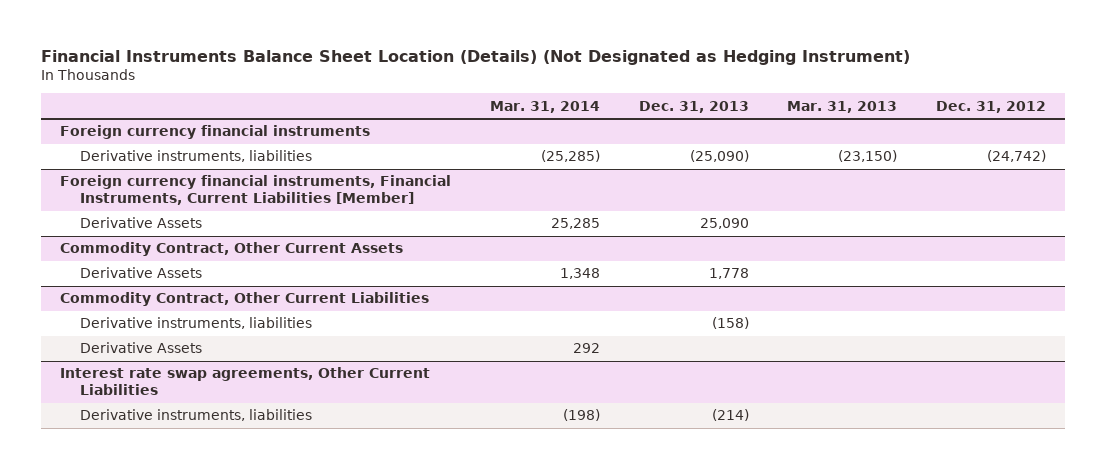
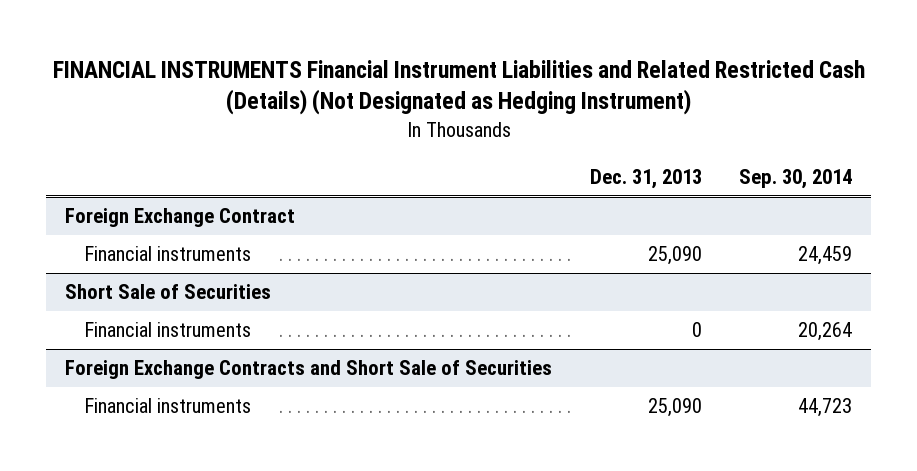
[40,49,910,65] Financial Instruments Balance Sheet Location (Details) (Not Designated as Hedging Instrument) -> [52,59,865,116] FINANCIAL INSTRUMENTS Financial Instrument Liabilities and Related Restricted Cash (Details) (Not Designated as Hedging Instrument)
[489,100,600,113] Mar. 31, 2014 -> none
[787,100,898,113] Mar. 31, 2013 -> none
[936,100,1047,113] Dec. 31, 2012 -> none
none -> [739,168,853,189] Sep. 30, 2014
[59,125,370,140] Foreign currency financial instruments -> none
[59,175,451,206] Foreign currency financial instruments, Financial Instruments, Current Liabilities [Member] -> none
[80,217,203,229] Derivative Assets -> none
[59,242,403,257] Commodity Contract, Other Current Assets -> none
[80,267,203,279] Derivative Assets -> none
[59,292,429,307] Commodity Contract, Other Current Liabilities -> none
[80,342,203,354] Derivative Assets -> none
[59,367,430,396] Interest rate swap agreements, Other Current Liabilities -> none
none -> [64,208,295,228] Foreign Exchange Contract
[80,150,313,163] Derivative instruments, liabilities -> [83,246,251,262] Financial instruments
[689,150,749,163] (25,090) -> [647,246,702,266] 25,090
none -> [64,284,271,300] Short Sale of Securities
[80,317,313,330] Derivative instruments, liabilities -> [83,322,251,338] Financial instruments
[711,317,749,330] (158) -> [691,322,702,338] 0
none -> [64,360,552,380] Foreign Exchange Contracts and Short Sale of Securities
[80,409,313,422] Derivative instruments, liabilities -> [83,398,251,414] Financial instruments
[711,409,749,422] (214) -> [647,398,702,418] 25,090

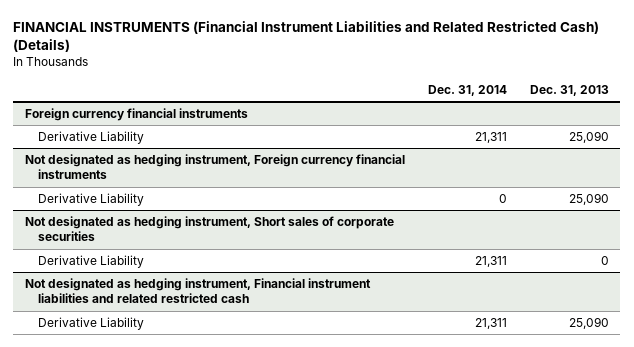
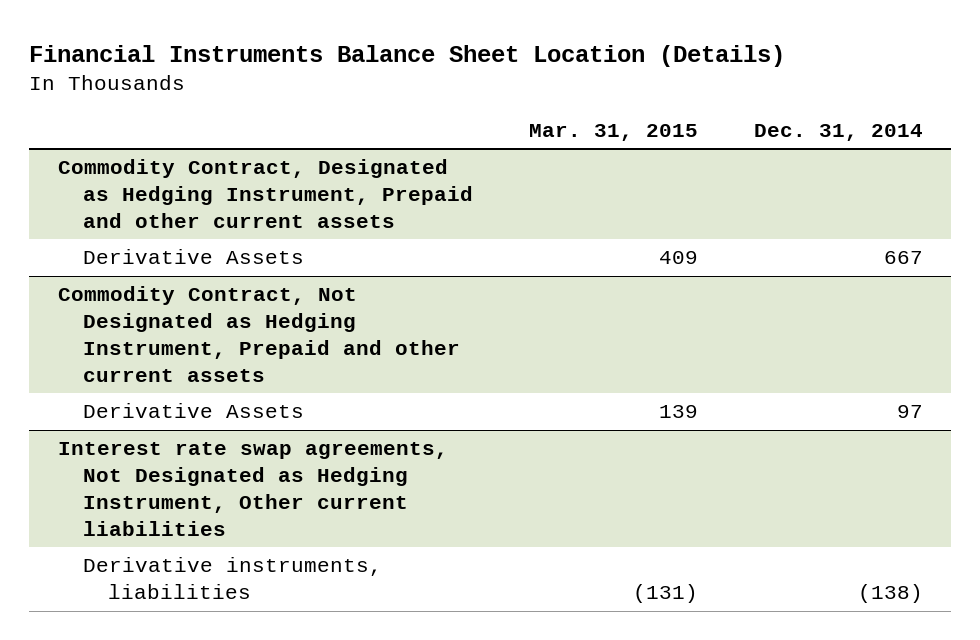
[13,20,600,53] FINANCIAL INSTRUMENTS (Financial Instrument Liabilities and Related Restricted Cash) (Details) -> [29,44,786,67] Financial Instruments Balance Sheet Location (Details)
[529,85,609,97] Dec. 31, 2013 -> none
none -> [528,123,698,141] Mar. 31, 2015
[24,108,248,122] Foreign currency financial instruments -> none
[24,154,405,180] Not designated as hedging instrument, Foreign currency financial instruments -> none
[37,193,144,207] Derivative Liability -> none
[24,216,394,242] Not designated as hedging instrument, Short sales of corporate securities -> none
[37,255,144,269] Derivative Liability -> none
[24,278,371,304] Not designated as hedging instrument, Financial instrument liabilities and related restricted cash -> none
[37,317,144,331] Derivative Liability -> none
none -> [57,159,473,228] Commodity Contract, Designated as Hedging Instrument, Prepaid and other current assets
none -> [82,249,304,265] Derivative Assets
none -> [57,286,460,382] Commodity Contract, Not Designated as Hedging Instrument, Prepaid and other current assets
none -> [82,403,304,419] Derivative Assets
none -> [57,442,448,536] Interest rate swap agreements, Not Designated as Hedging Instrument, Other current liabilities
[37,131,144,145] Derivative Liability -> [82,557,382,600] Derivative instruments, liabilities
[474,132,507,144] 21,311 -> [857,584,923,604] (138)

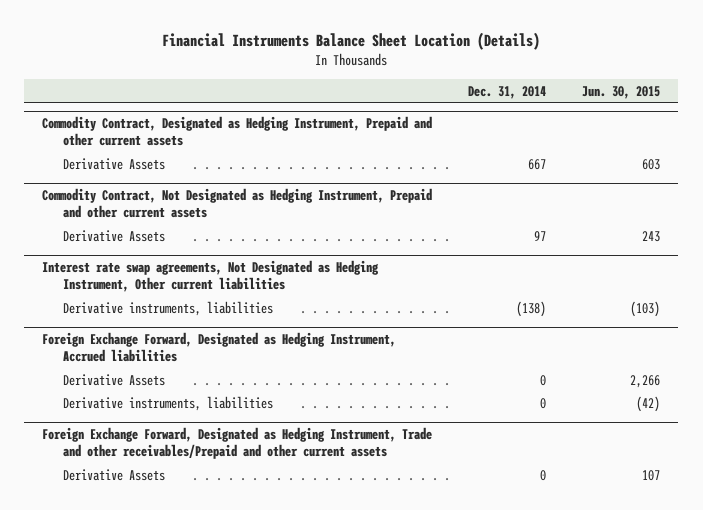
[528,123,698,141] Mar. 31, 2015 -> none
none -> [582,85,661,99] Jun. 30, 2015
none -> [42,331,397,362] Foreign Exchange Forward, Designated as Hedging Instrument, Accrued liabilities
none -> [62,373,165,386] Derivative Assets
none -> [62,395,273,411] Derivative instruments, liabilities
none -> [42,426,433,459] Foreign Exchange Forward, Designated as Hedging Instrument, Trade and other receivables/Prepaid and other current assets
none -> [62,468,165,481] Derivative Assets

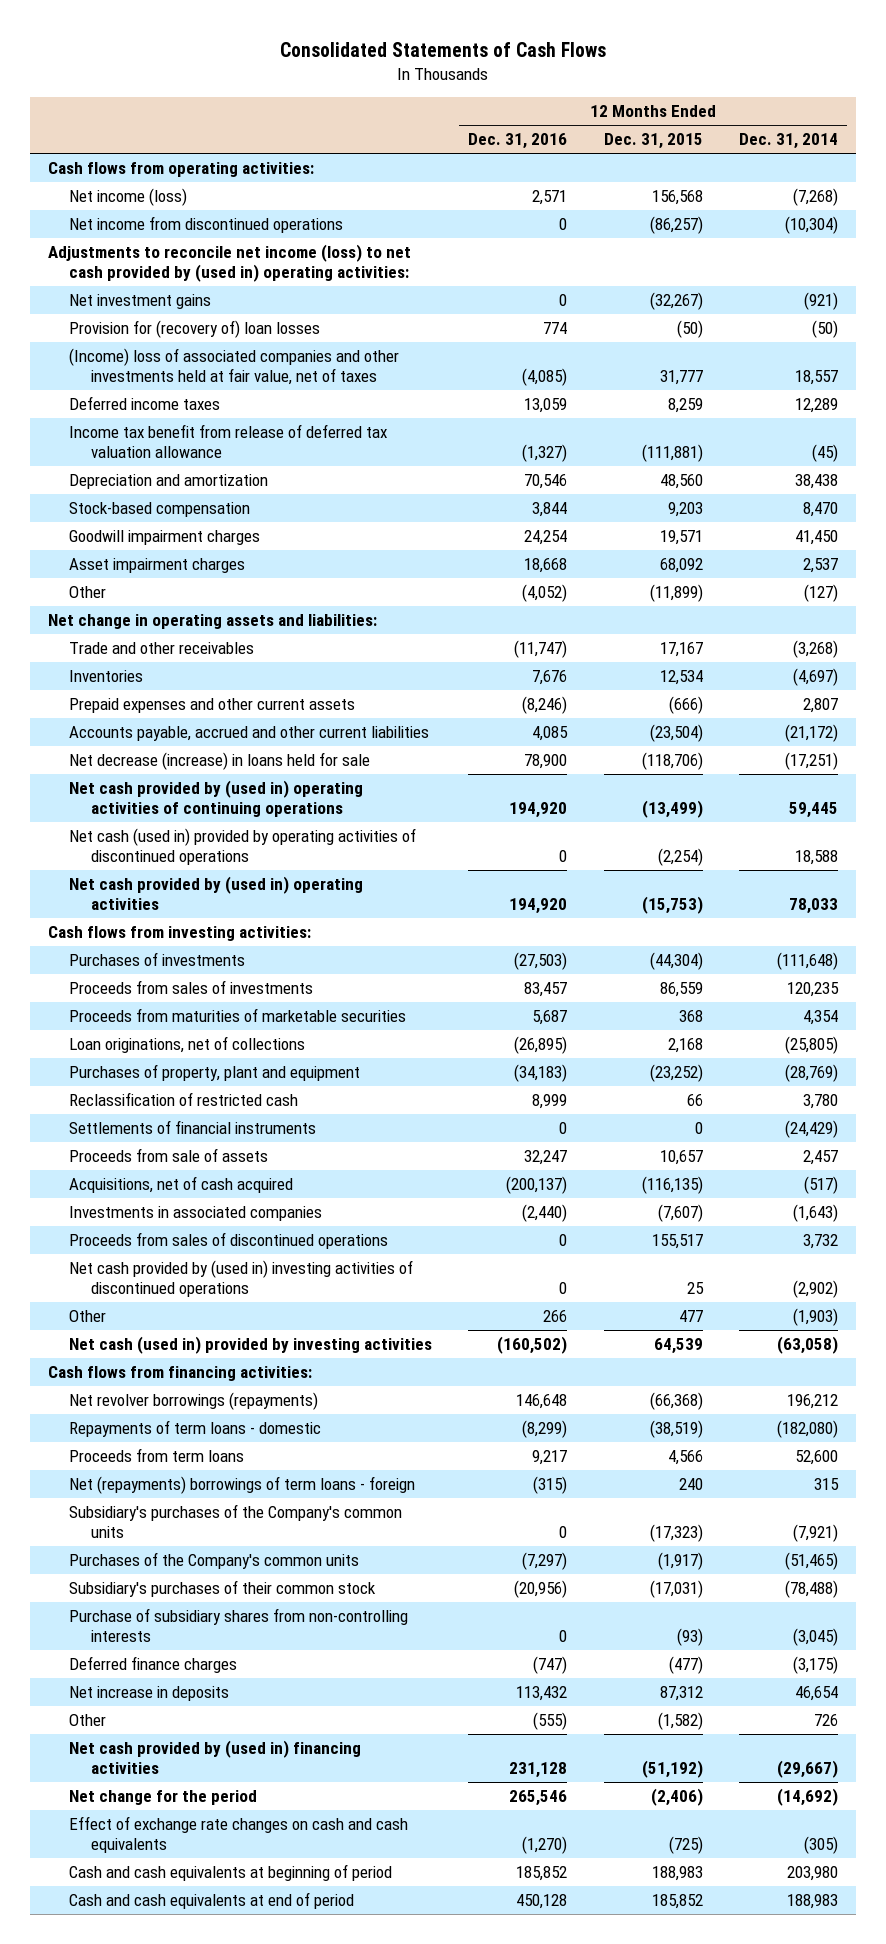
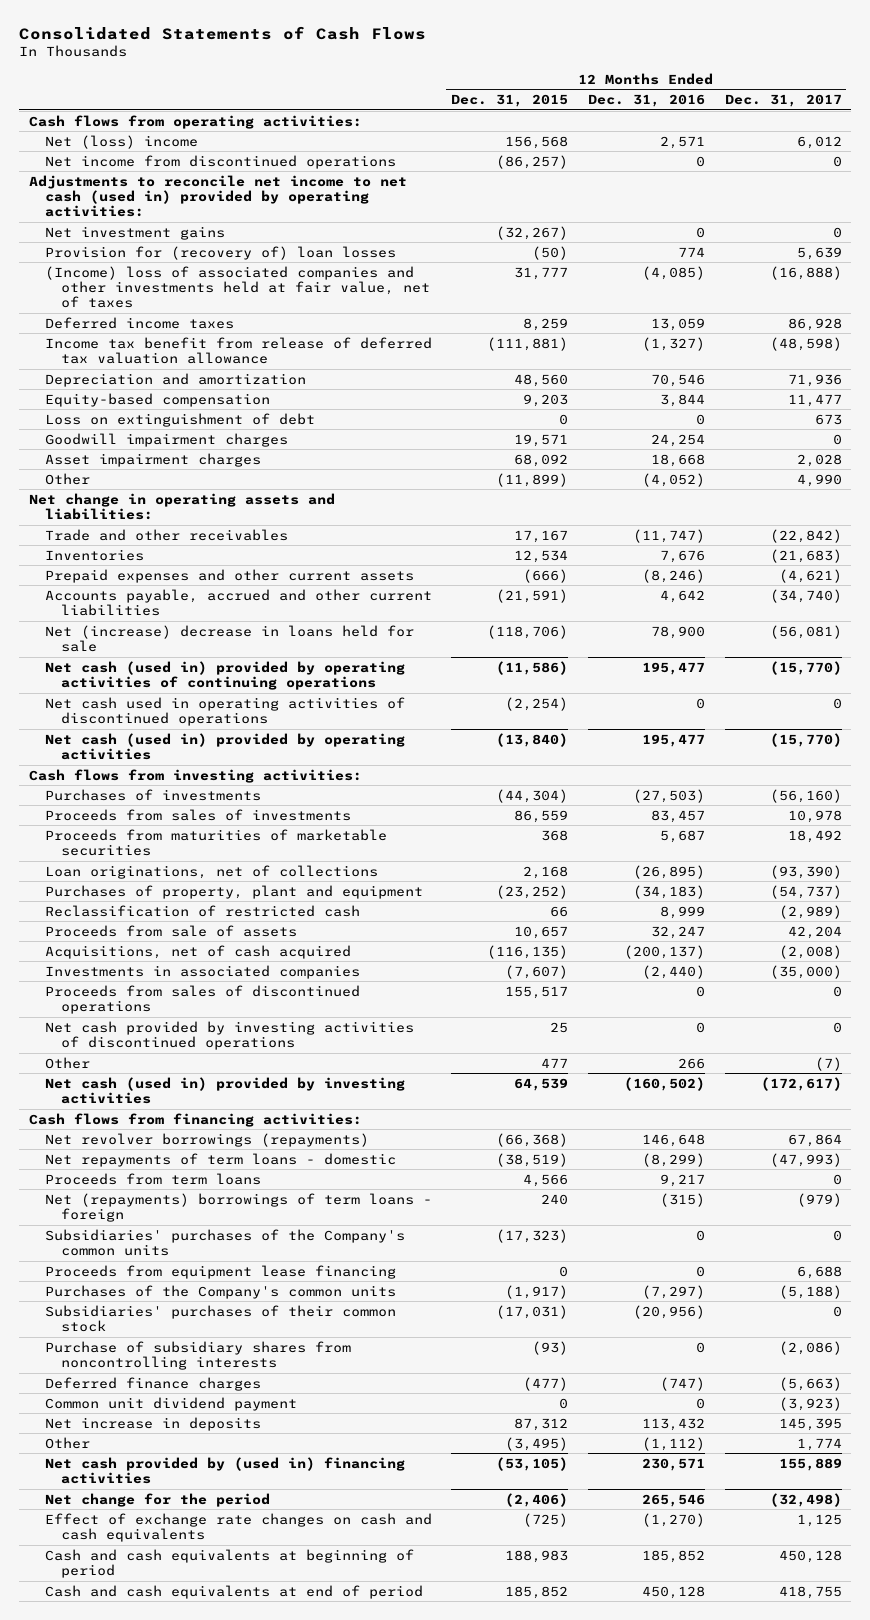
[738,133,838,150] Dec. 31, 2014 -> none
none -> [724,94,842,108] Dec. 31, 2017
[69,188,188,207] Net income (loss) -> [44,134,198,149] Net (loss) income
[48,244,412,283] Adjustments to reconcile net income (loss) to net cash provided by (used in) operating activities: -> [28,174,407,218] Adjustments to reconcile net income to net cash (used in) provided by operating activities:
[69,502,251,518] Stock-based compensation -> [44,392,270,407] Equity-based compensation
none -> [44,412,315,427] Loss on extinguishment of debt
[532,726,569,742] 4,085 -> [659,589,705,603] 4,642
[649,724,703,743] (23,504) -> [496,588,569,603] (21,591)
[69,752,371,771] Net decrease (increase) in loans held for sale -> [44,624,414,653] Net (increase) decrease in loans held for sale
[69,780,364,818] Net cash provided by (used in) operating activities of continuing operations -> [44,660,405,691] Net cash (used in) provided by operating activities of continuing operations
[509,802,568,819] 194,920 -> [641,661,705,675] 195,477
[641,800,703,819] (13,499) -> [496,660,569,675] (11,586)
[69,828,417,866] Net cash (used in) provided by operating activities of discontinued operations -> [44,696,405,727] Net cash used in operating activities of discontinued operations
[69,876,364,911] Net cash provided by (used in) operating activities -> [44,732,405,761] Net cash (used in) provided by operating activities
[509,898,568,915] 194,920 -> [641,733,705,747] 195,477
[641,896,703,915] (15,753) -> [496,732,569,747] (13,840)
[69,1120,317,1135] Settlements of financial instruments -> none
[69,1260,414,1298] Net cash provided by (used in) investing activities of discontinued operations -> [44,1020,414,1051] Net cash provided by investing activities of discontinued operations
[69,1420,322,1438] Repayments of term loans - domestic -> [44,1152,396,1167] Net repayments of term loans - domestic
[69,1504,403,1539] Subsidiary's purchases of the Company's common units -> [44,1228,405,1257] Subsidiaries' purchases of the Company's common units
none -> [44,1264,396,1279] Proceeds from equipment lease financing
[69,1580,377,1598] Subsidiary's purchases of their common stock -> [44,1304,396,1333] Subsidiaries' purchases of their common stock
[69,1608,409,1643] Purchase of subsidiary shares from non-controlling interests -> [44,1340,351,1371] Purchase of subsidiary shares from noncontrolling interests
none -> [44,1396,297,1411] Common unit dividend payment
[533,1712,568,1731] (555) -> [641,1436,705,1451] (1,112)
[657,1712,703,1731] (1,582) -> [505,1436,569,1451] (3,495)
[509,1762,568,1779] 231,128 -> [641,1457,705,1471] 230,571
[641,1760,703,1779] (51,192) -> [496,1456,569,1471] (53,105)

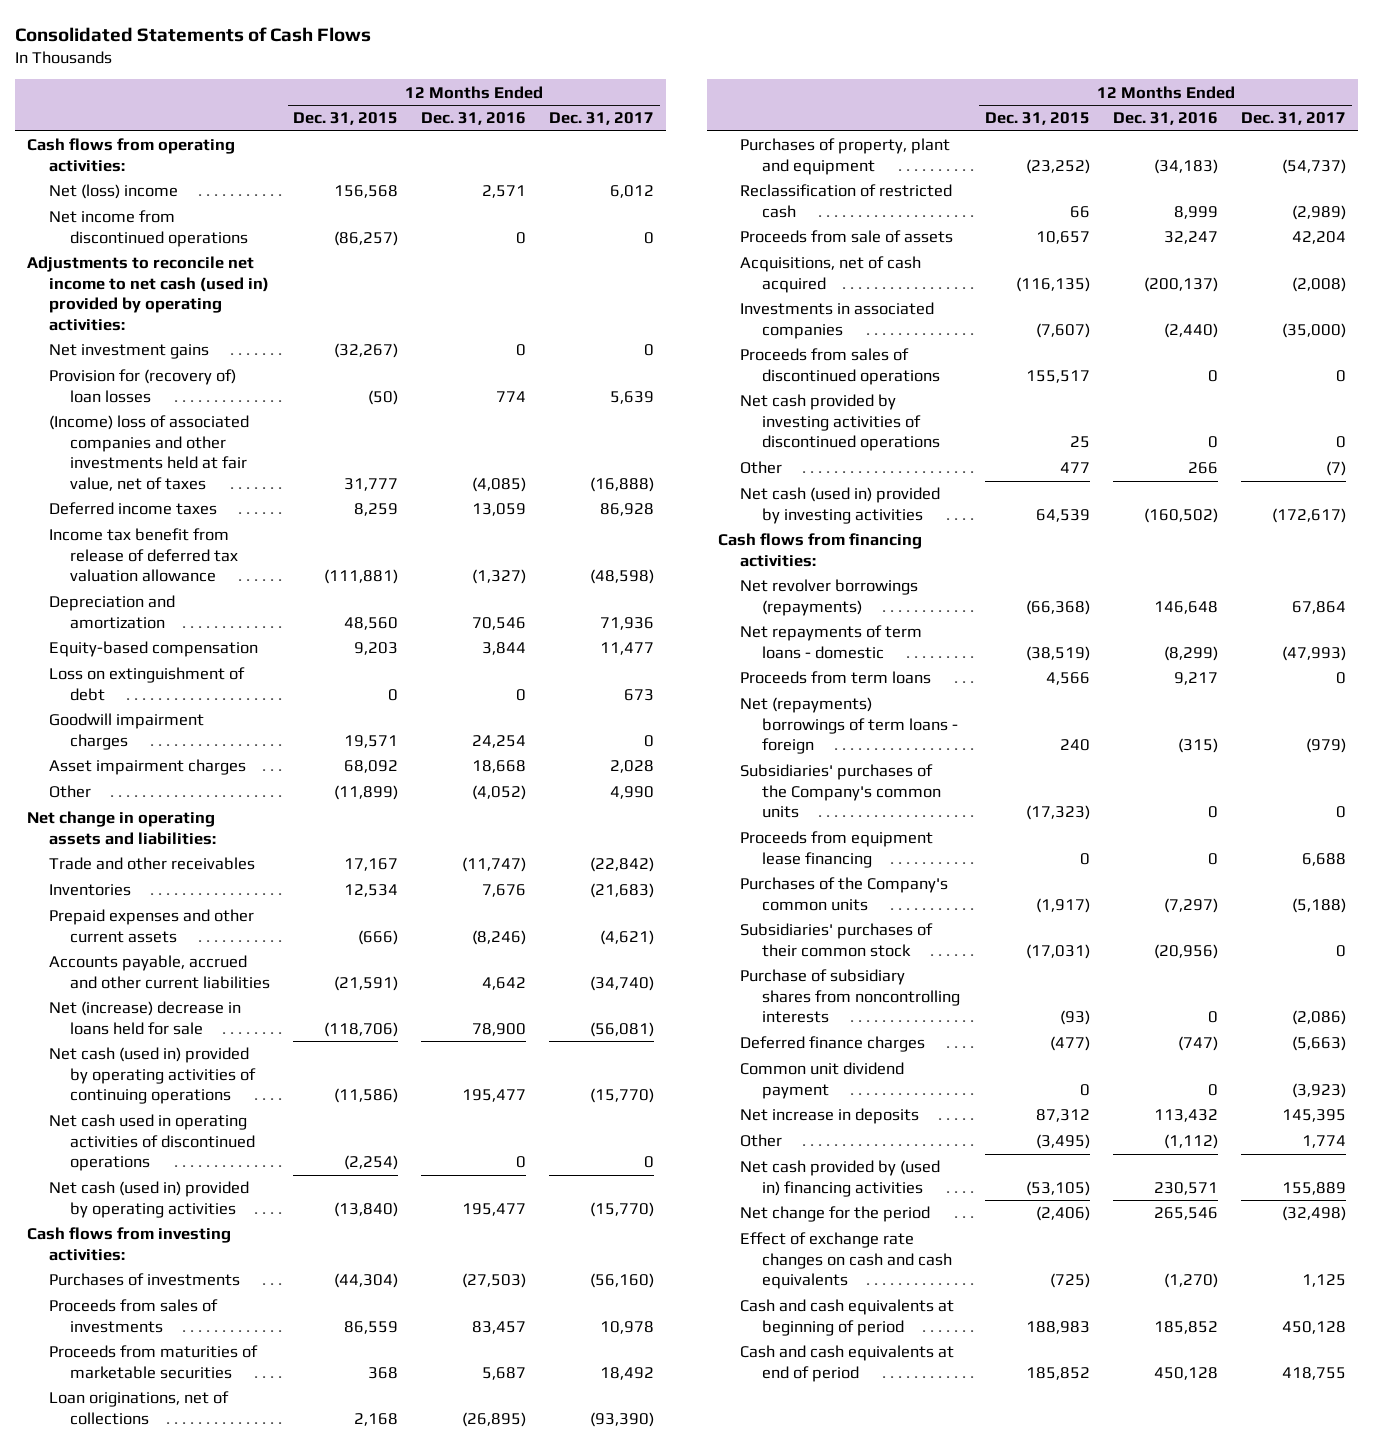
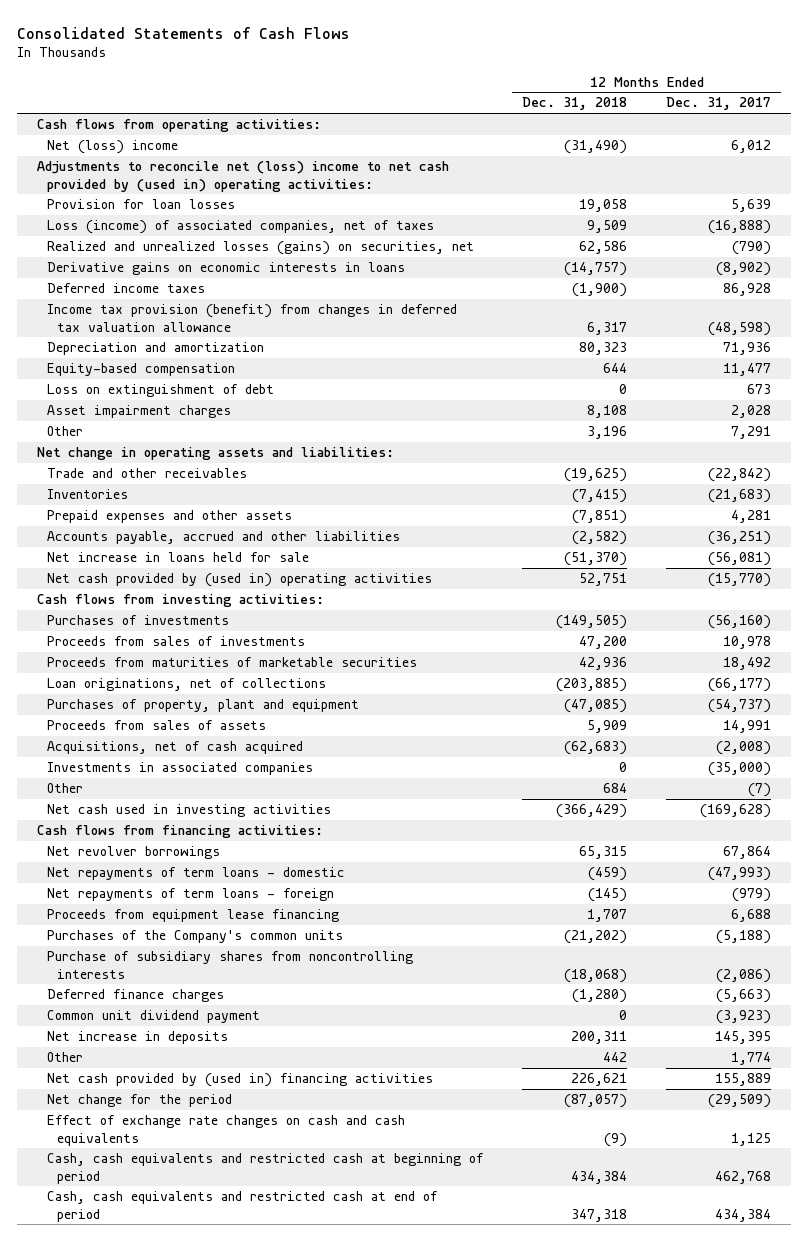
[293,112,399,126] Dec. 31, 2015 -> none
[421,112,527,126] Dec. 31, 2016 -> none
none -> [521,97,627,111] Dec. 31, 2018
[48,210,249,247] Net income from discontinued operations -> none
[48,344,209,360] Net investment gains -> none
[26,256,269,331] Adjustments to reconcile net income to net cash (used in) provided by operating activities: -> [36,161,449,192] Adjustments to reconcile net (loss) income to net cash provided by (used in) operating activities:
[48,369,236,403] Provision for (recovery of) loan losses -> [46,199,235,210] Provision for loan losses
[48,415,249,491] (Income) loss of associated companies and other investments held at fair value, net of taxes -> [46,220,434,235] Loss (income) of associated companies, net of taxes
none -> [46,241,474,256] Realized and unrealized losses (gains) on securities, net
none -> [46,262,405,276] Derivative gains on economic interests in loans
[48,528,239,583] Income tax benefit from release of deferred tax valuation allowance -> [46,304,457,332] Income tax provision (benefit) from changes in deferred tax valuation allowance
[48,713,204,750] Goodwill impairment charges -> none
[610,786,655,800] 4,990 -> [731,426,772,440] 7,291
[48,1047,257,1105] Net cash (used in) provided by operating activities of continuing operations -> none
[48,1114,256,1172] Net cash used in operating activities of discontinued operations -> none
[48,909,254,943] Prepaid expenses and other current assets -> [46,510,292,524] Prepaid expenses and other assets
[600,929,655,945] (4,621) -> [731,510,772,524] 4,281
[48,955,271,989] Accounts payable, accrued and other current liabilities -> [46,531,400,545] Accounts payable, accrued and other liabilities
[590,975,655,991] (34,740) -> [708,531,772,546] (36,251)
[48,1001,241,1035] Net (increase) decrease in loans held for sale -> [46,552,309,563] Net increase in loans held for sale
[48,1181,249,1218] Net cash (used in) provided by operating activities -> [46,573,432,588] Net cash provided by (used in) operating activities
[590,1411,655,1427] (93,390) -> [708,678,772,693] (66,177)
[740,184,953,218] Reclassification of restricted cash -> none
[740,230,954,244] Proceeds from sale of assets -> [46,720,266,731] Proceeds from sales of assets
[1292,231,1347,245] 42,204 -> [723,720,772,734] 14,991
[740,348,940,385] Proceeds from sales of discontinued operations -> none
[740,394,940,452] Net cash provided by investing activities of discontinued operations -> none
[740,487,941,524] Net cash (used in) provided by investing activities -> [46,804,331,818] Net cash used in investing activities
[1272,507,1347,523] (172,617) -> [700,804,772,819] (169,628)
[740,579,919,616] Net revolver borrowings (repayments) -> [46,846,220,860] Net revolver borrowings
[740,671,932,685] Proceeds from term loans -> none
[740,764,941,819] Subsidiaries' purchases of the Company's common units -> none
[740,697,958,755] Net (repayments) borrowings of term loans - foreign -> [46,888,334,902] Net repayments of term loans - foreign
[740,923,934,957] Subsidiaries' purchases of their common stock -> none
[1282,1206,1347,1222] (32,498) -> [708,1094,772,1109] (29,509)
[740,1299,955,1336] Cash and cash equivalents at beginning of period -> [46,1153,484,1184] Cash, cash equivalents and restricted cash at beginning of period
[1282,1320,1347,1334] 450,128 -> [715,1170,772,1184] 462,768
[740,1345,955,1382] Cash and cash equivalents at end of period -> [46,1191,438,1222] Cash, cash equivalents and restricted cash at end of period
[1282,1366,1347,1380] 418,755 -> [715,1208,772,1222] 434,384

